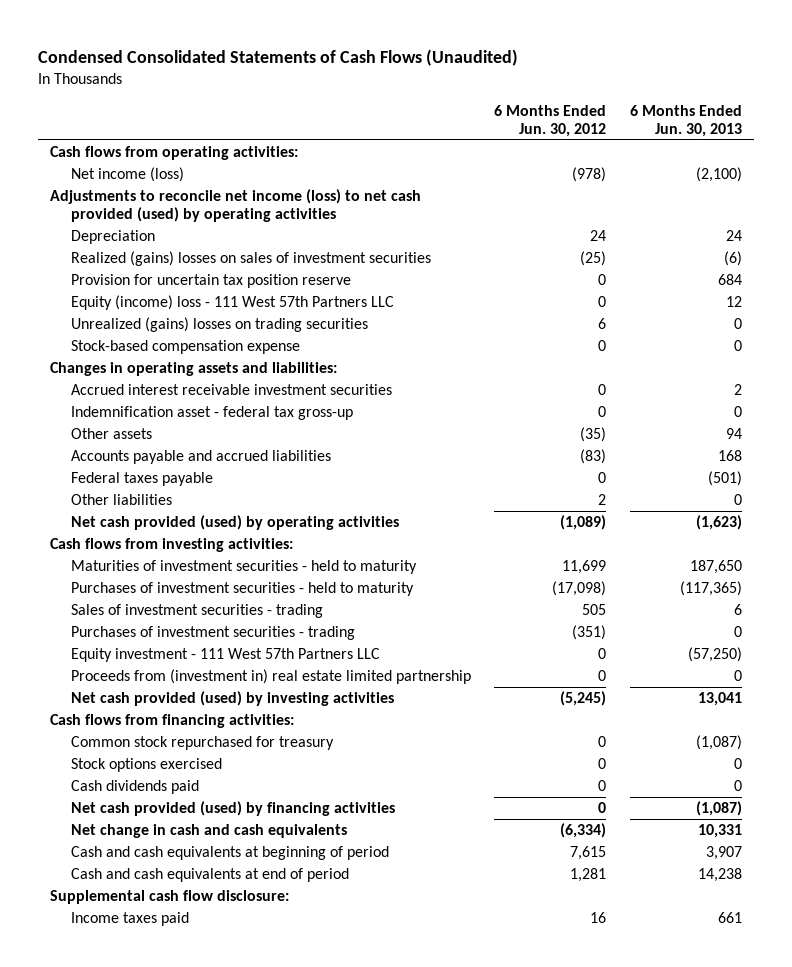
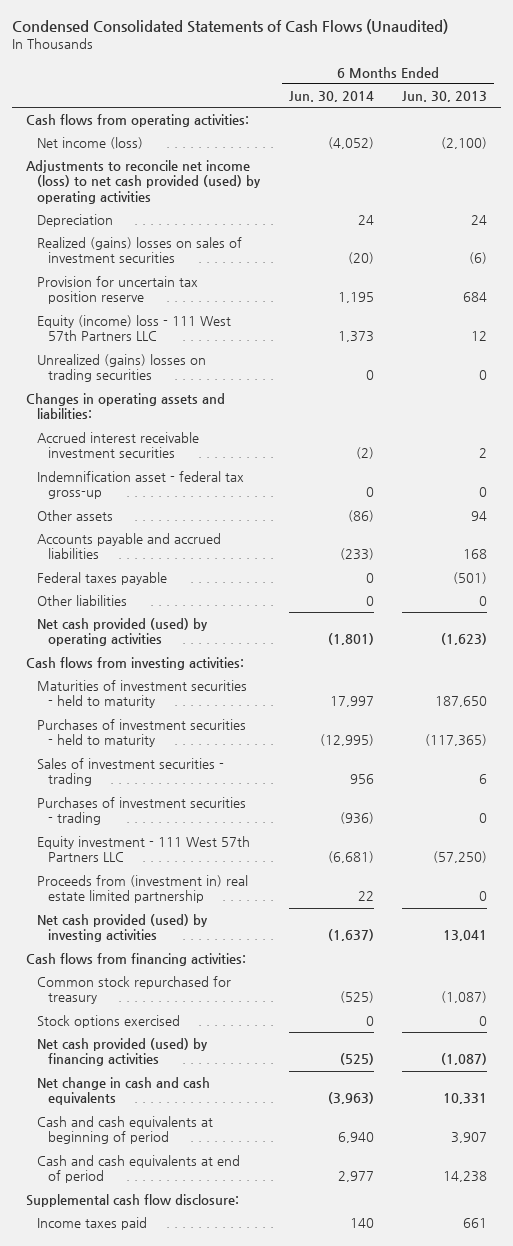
[494,104,607,137] 6 Months Ended Jun. 30, 2012 -> none
none -> [288,90,374,102] Jun. 30, 2014
[70,340,300,355] Stock-based compensation expense -> none
[70,780,199,795] Cash dividends paid -> none

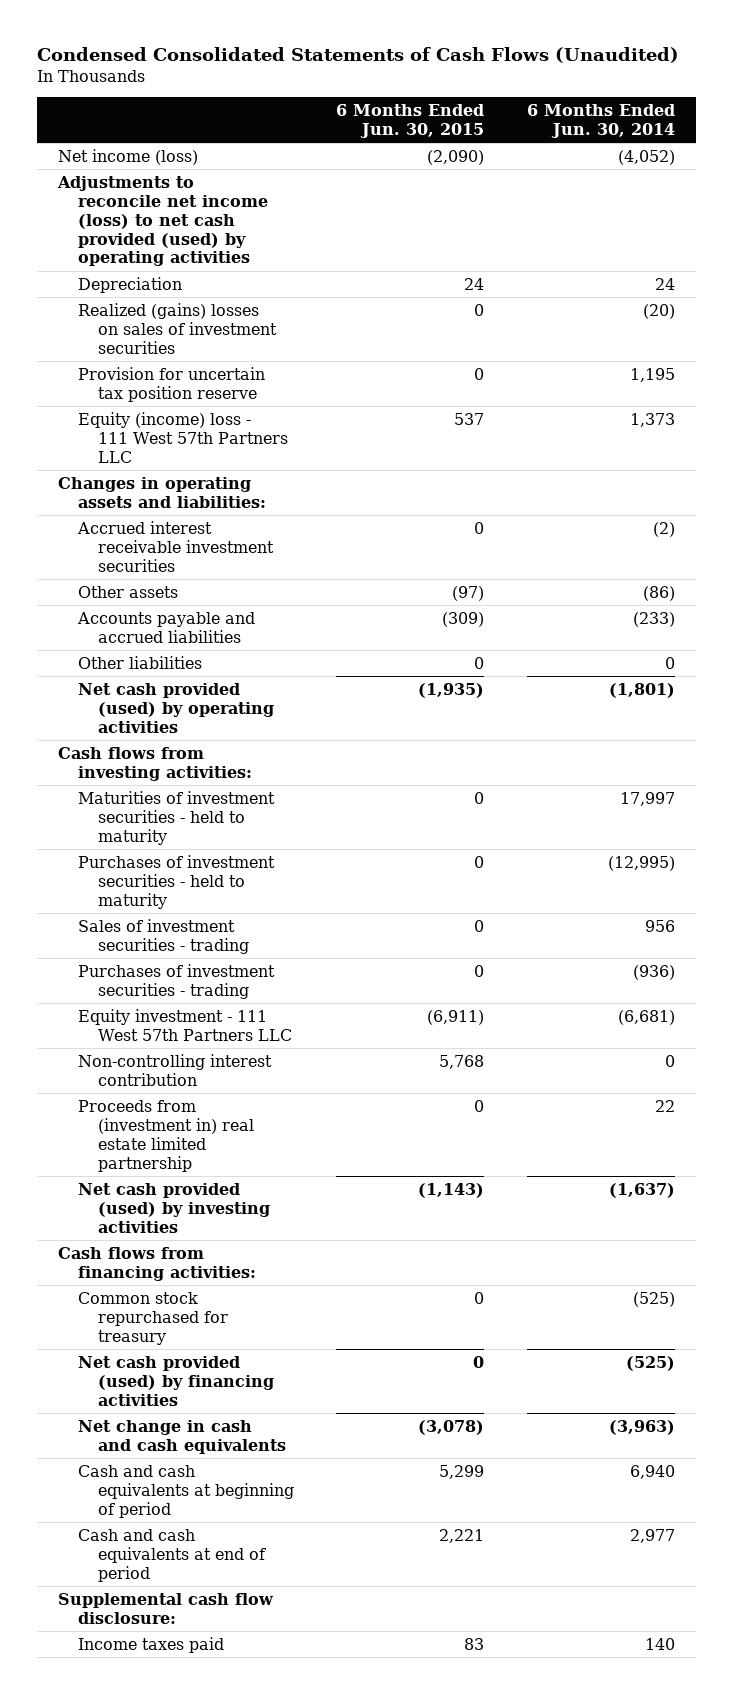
[402,90,488,102] Jun. 30, 2013 -> none
none -> [336,103,485,138] 6 Months Ended Jun. 30, 2015
[26,113,250,127] Cash flows from operating activities: -> none
[37,353,207,383] Unrealized (gains) losses on trading securities -> none
[37,470,245,500] Indemnification asset - federal tax gross-up -> none
[37,571,168,585] Federal taxes payable -> none
none -> [77,1053,272,1086] Non-controlling interest contribution
[37,1014,181,1028] Stock options exercised -> none

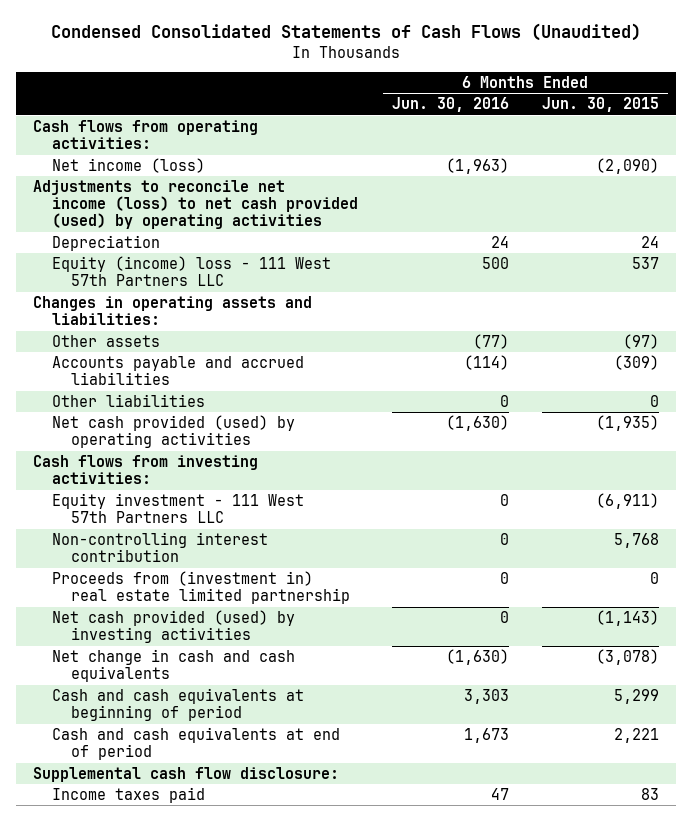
[526,103,675,138] 6 Months Ended Jun. 30, 2014 -> none
none -> [391,97,509,113] Jun. 30, 2016
none -> [33,119,259,150] Cash flows from operating activities:
[77,302,277,354] Realized (gains) losses on sales of investment securities -> none
[77,366,265,402] Provision for uncertain tax position reserve -> none
[76,520,274,572] Accrued interest receivable investment securities -> none
[77,790,275,845] Maturities of investment securities - held to maturity -> none
[77,854,275,909] Purchases of investment securities - held to maturity -> none
[77,918,249,954] Sales of investment securities - trading -> none
[77,963,275,999] Purchases of investment securities - trading -> none
[57,1246,256,1281] Cash flows from financing activities: -> none
[77,1291,228,1345] Common stock repurchased for treasury -> none
[77,1355,274,1406] Net cash provided (used) by financing activities -> none

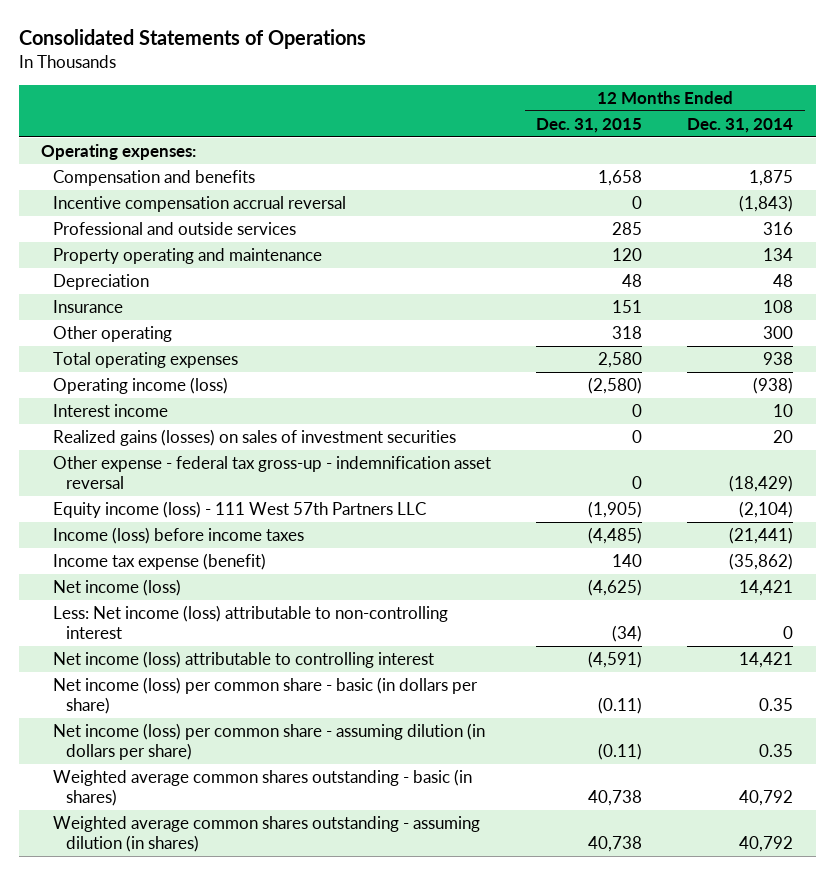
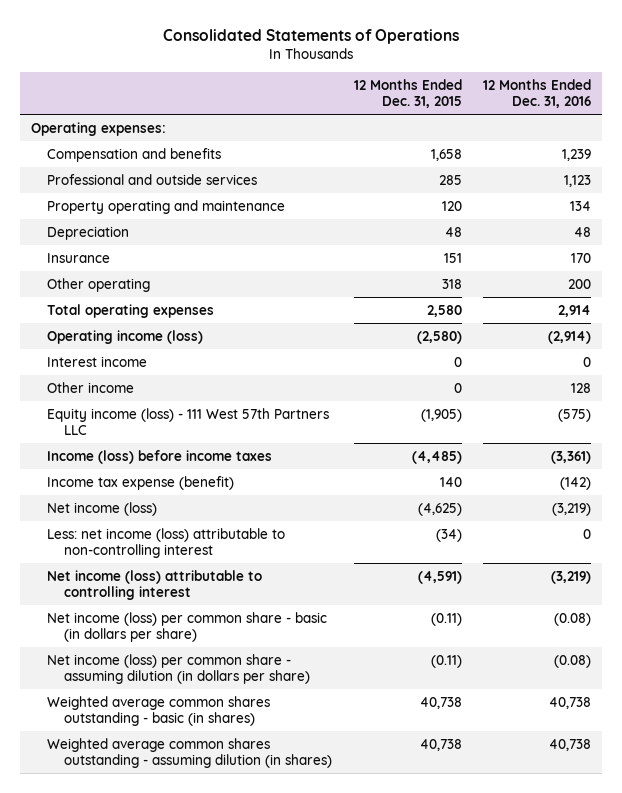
[687,117,794,133] Dec. 31, 2014 -> none
none -> [483,78,592,109] 12 Months Ended Dec. 31, 2016
[53,196,347,213] Incentive compensation accrual reversal -> none
[53,429,457,447] Realized gains (losses) on sales of investment securities -> none
[53,456,492,489] Other expense - federal tax gross-up - indemnification asset reversal -> none
none -> [47,381,135,393] Other income
[53,605,449,639] Less: Net income (loss) attributable to non-controlling interest -> [47,527,286,559] Less: net income (loss) attributable to non-controlling interest

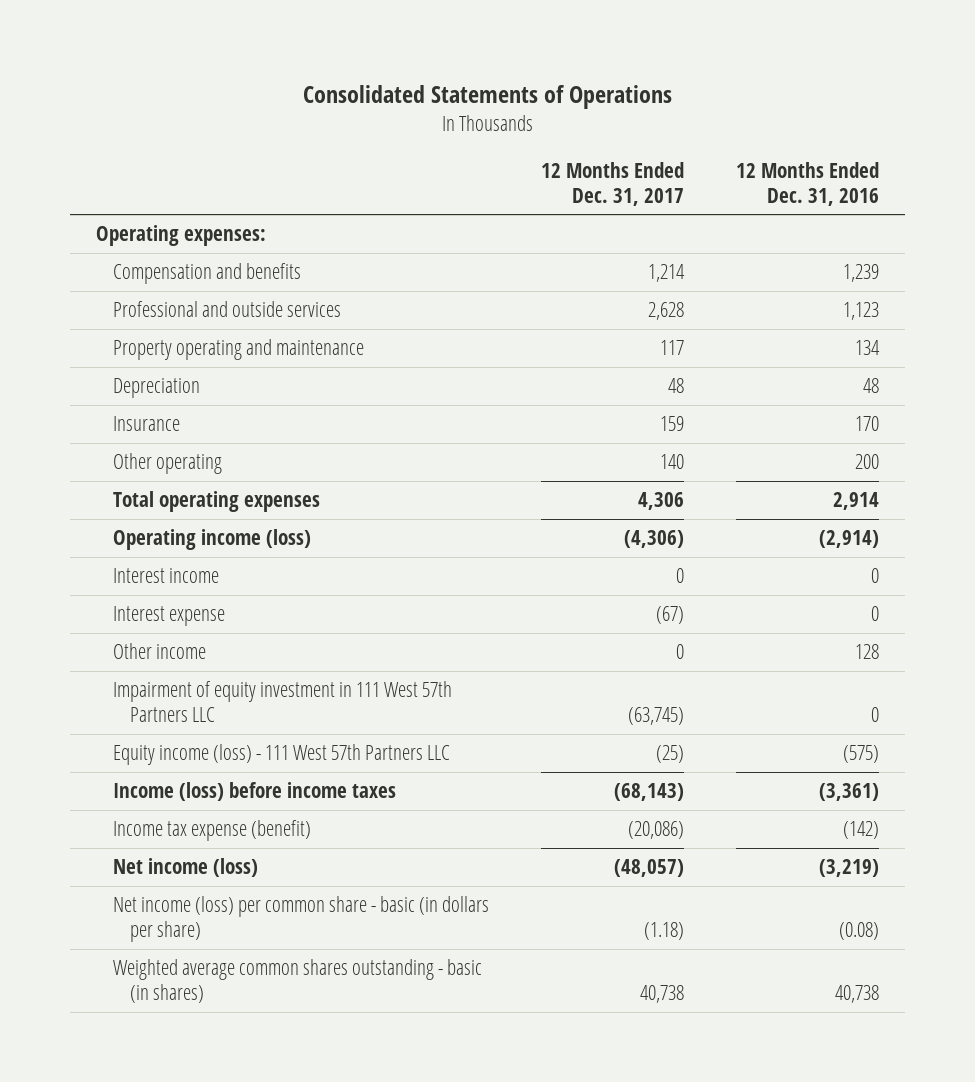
[353,78,462,109] 12 Months Ended Dec. 31, 2015 -> none
none -> [541,161,685,206] 12 Months Ended Dec. 31, 2017
none -> [113,606,226,627] Interest expense
none -> [113,681,453,723] Impairment of equity investment in 111 West 57th Partners LLC
[47,527,286,559] Less: net income (loss) attributable to non-controlling interest -> none
[47,569,263,601] Net income (loss) attributable to controlling interest -> none
[47,653,310,685] Net income (loss) per common share - assuming dilution (in dollars per share) -> none
[47,737,332,769] Weighted average common shares outstanding - assuming dilution (in shares) -> none

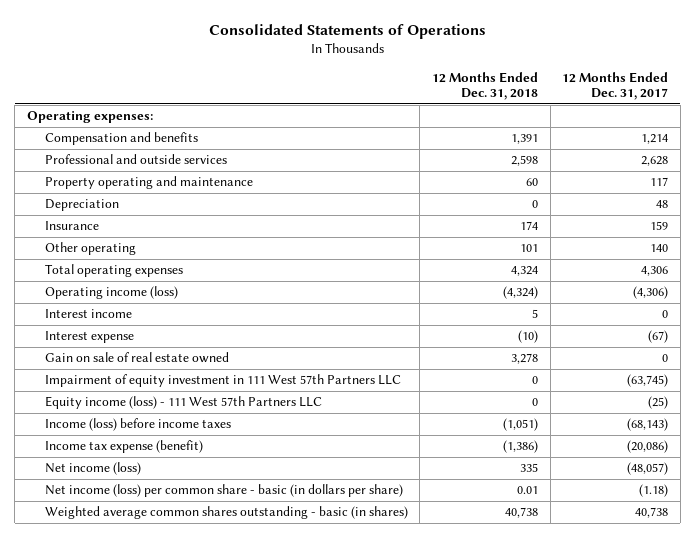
[735,161,879,206] 12 Months Ended Dec. 31, 2016 -> none
none -> [431,71,538,101] 12 Months Ended Dec. 31, 2018
[113,643,207,660] Other income -> none
none -> [44,352,229,364] Gain on sale of real estate owned

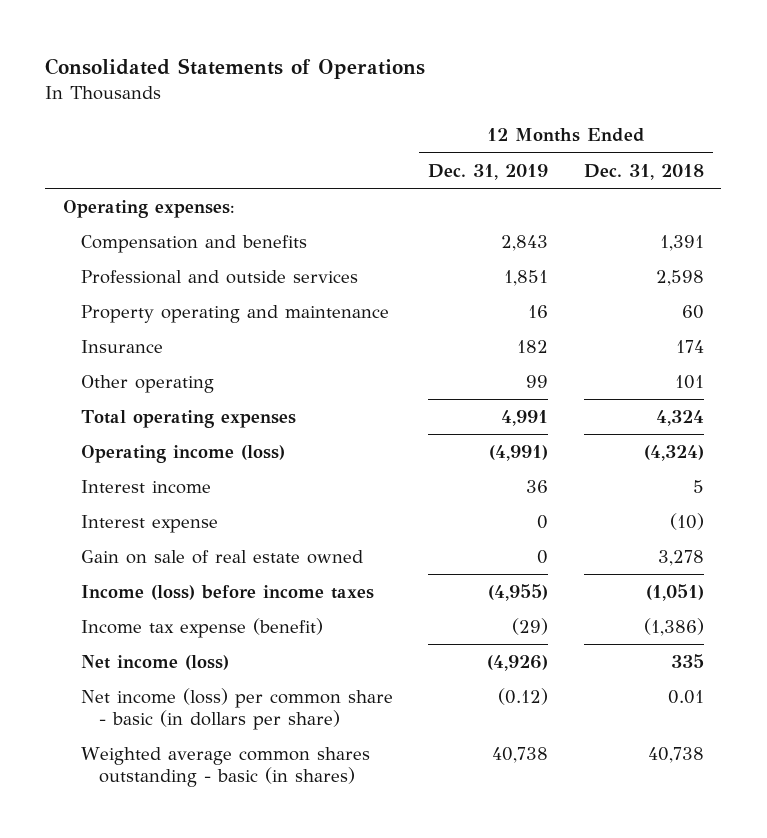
[562,71,669,101] 12 Months Ended Dec. 31, 2017 -> none
none -> [428,163,549,180] Dec. 31, 2019
[44,199,119,212] Depreciation -> none
[44,374,401,388] Impairment of equity investment in 111 West 57th Partners LLC -> none
[44,396,322,410] Equity income (loss) - 111 West 57th Partners LLC -> none

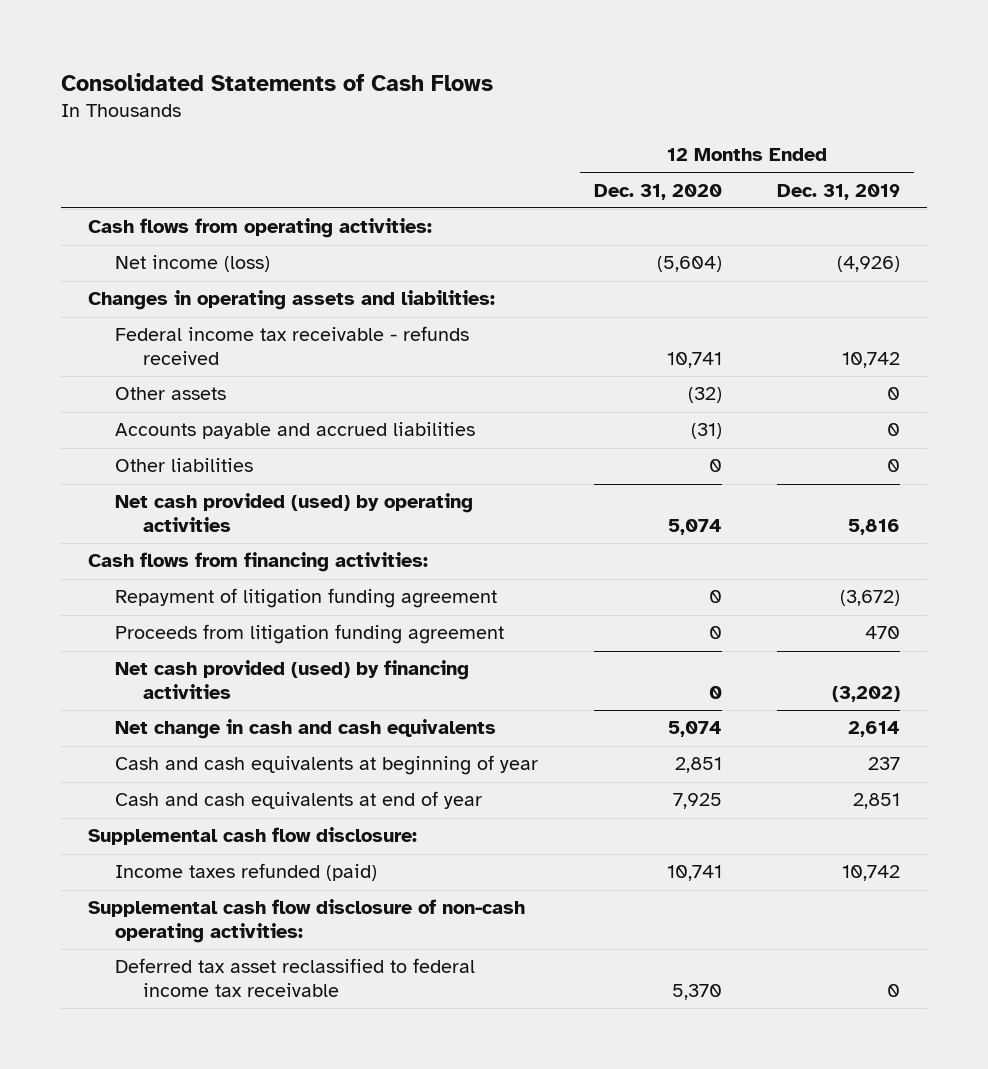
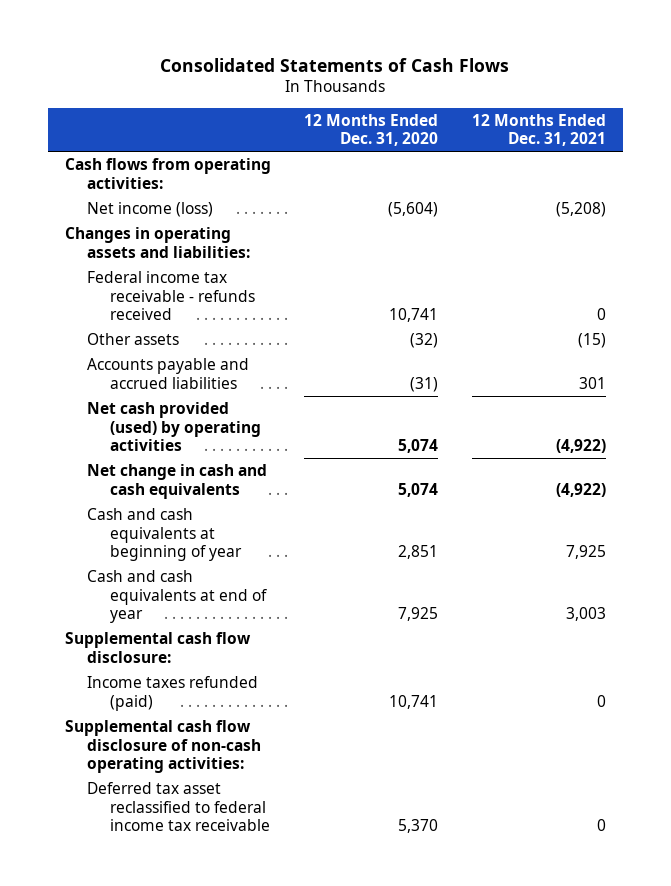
[776,183,900,200] Dec. 31, 2019 -> none
none -> [472,114,607,147] 12 Months Ended Dec. 31, 2021
[115,458,254,473] Other liabilities -> none
[88,552,429,573] Cash flows from financing activities: -> none
[115,588,498,609] Repayment of litigation funding agreement -> none
[115,624,505,645] Proceeds from litigation funding agreement -> none
[115,660,470,700] Net cash provided (used) by financing activities -> none

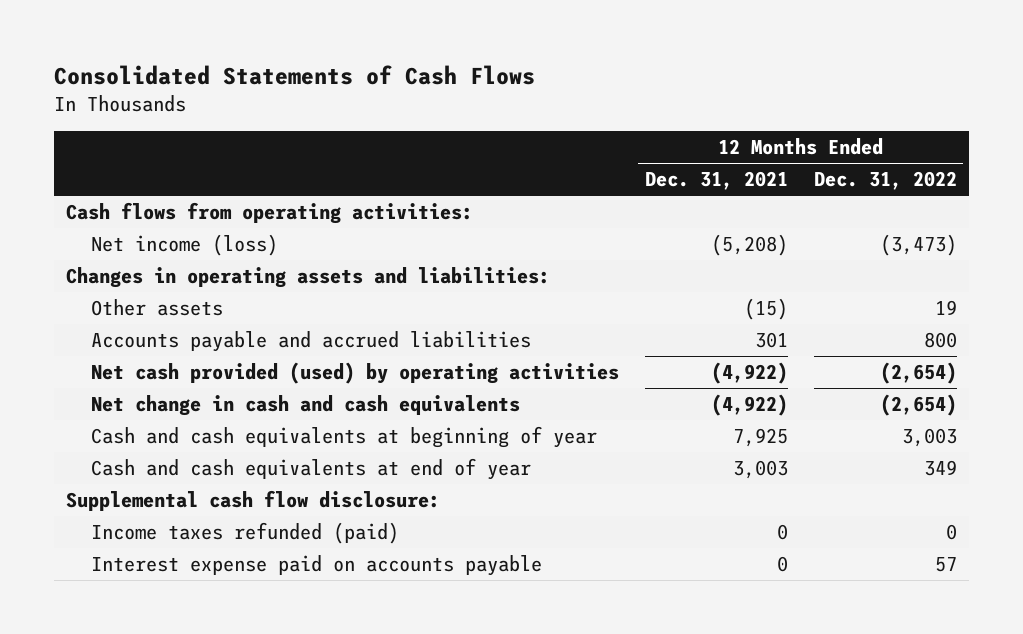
[304,114,439,147] 12 Months Ended Dec. 31, 2020 -> none
none -> [813,171,957,191] Dec. 31, 2022
[87,271,255,320] Federal income tax receivable - refunds received -> none
[64,720,262,773] Supplemental cash flow disclosure of non-cash operating activities: -> none
[87,782,270,831] Deferred tax asset reclassified to federal income tax receivable -> none
none -> [91,555,543,577] Interest expense paid on accounts payable

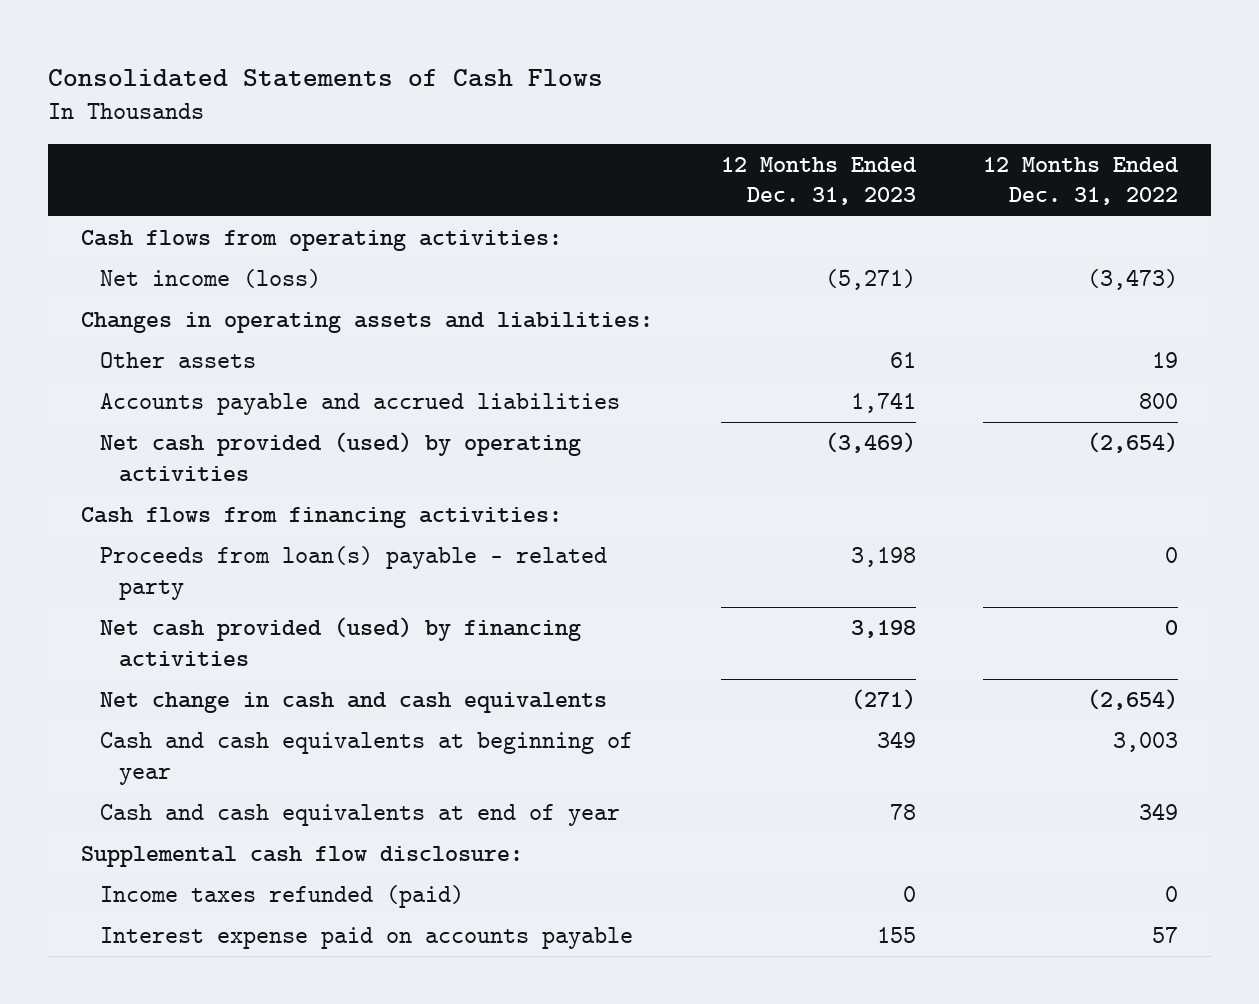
[644,171,788,191] Dec. 31, 2021 -> none
none -> [720,156,917,206] 12 Months Ended Dec. 31, 2023
none -> [81,507,563,529] Cash flows from financing activities:
none -> [100,546,608,600] Proceeds from loan(s) payable - related party
none -> [100,617,582,667] Net cash provided (used) by financing activities

